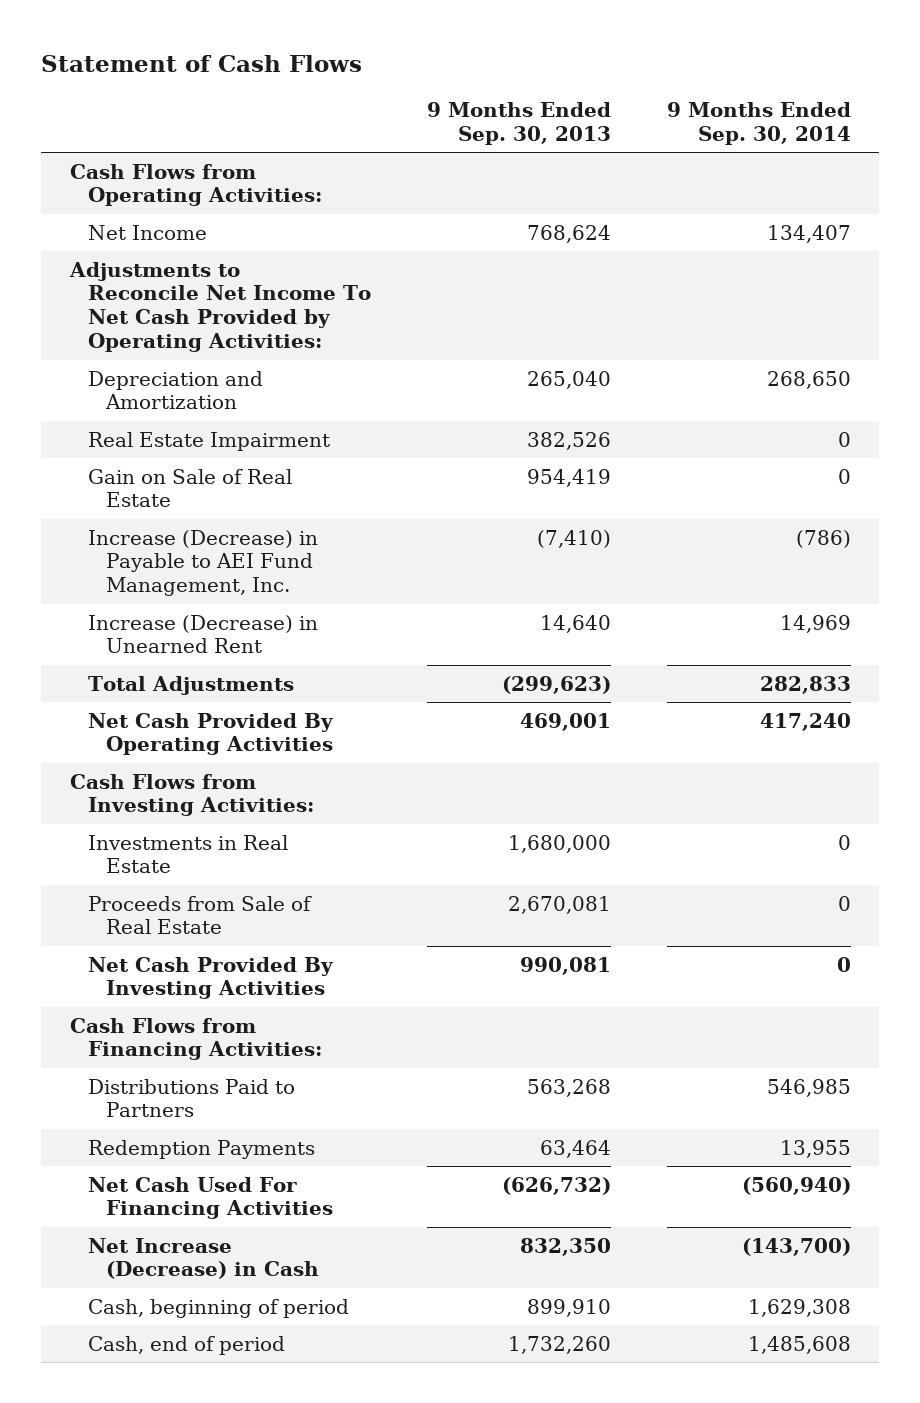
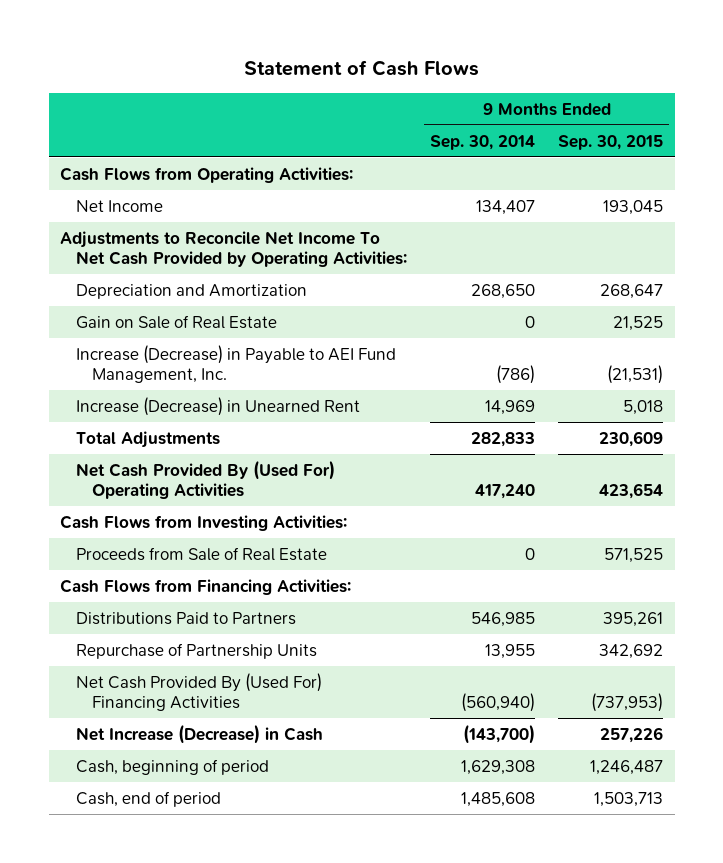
[426,102,611,146] 9 Months Ended Sep. 30, 2013 -> none
none -> [558,134,664,150] Sep. 30, 2015
[87,431,330,451] Real Estate Impairment -> none
[87,712,334,756] Net Cash Provided By Operating Activities -> [76,459,336,500] Net Cash Provided By (Used For) Operating Activities
[87,834,288,874] Investments in Real Estate -> none
[87,956,334,1000] Net Cash Provided By Investing Activities -> none
[87,1139,315,1159] Redemption Payments -> [76,642,318,659] Repurchase of Partnership Units
[87,1176,333,1220] Net Cash Used For Financing Activities -> [76,672,323,712] Net Cash Provided By (Used For) Financing Activities

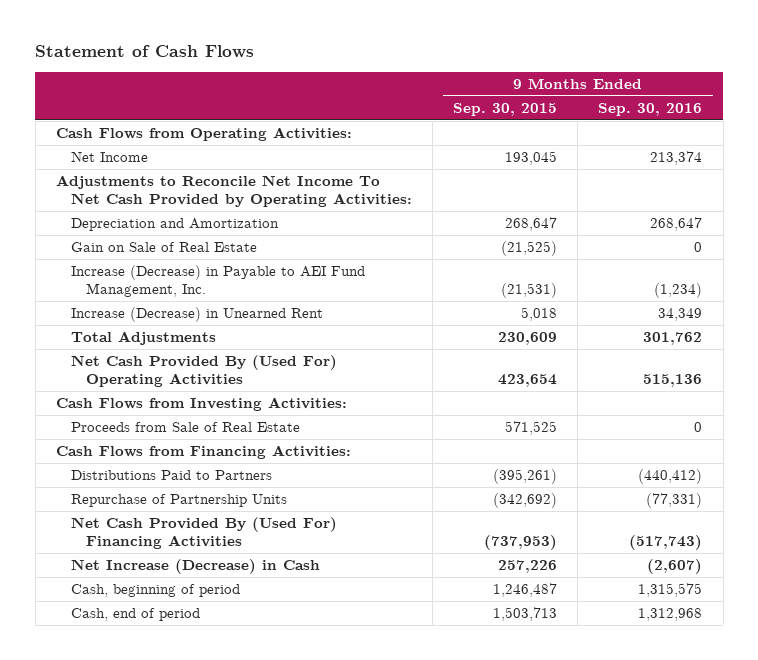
[430,134,536,150] Sep. 30, 2014 -> none
none -> [598,102,703,116] Sep. 30, 2016
[613,315,664,331] 21,525 -> [501,240,558,256] (21,525)
[603,611,664,627] 395,261 -> [493,468,558,484] (395,261)
[599,643,664,659] 342,692 -> [493,492,558,508] (342,692)

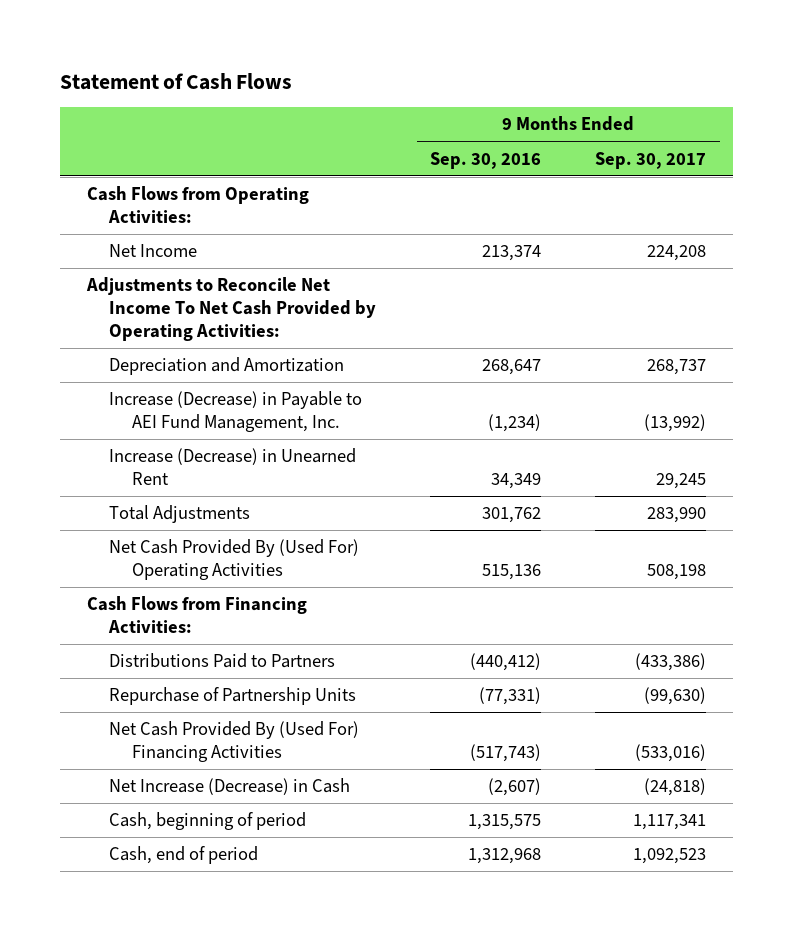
[453,102,558,116] Sep. 30, 2015 -> none
none -> [595,151,707,169] Sep. 30, 2017
[70,241,257,252] Gain on Sale of Real Estate -> none
[55,396,347,411] Cash Flows from Investing Activities: -> none
[70,421,300,432] Proceeds from Sale of Real Estate -> none

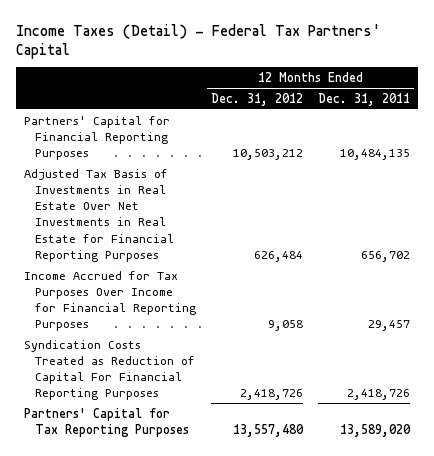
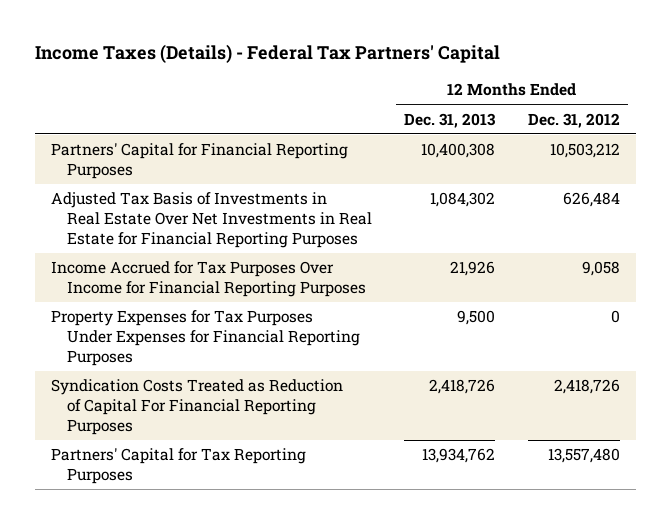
[16,23,381,59] Income Taxes (Detail) - Federal Tax Partners' Capital -> [35,44,501,64] Income Taxes (Details) - Federal Tax Partners' Capital
[318,92,411,106] Dec. 31, 2011 -> none
none -> [404,112,497,128] Dec. 31, 2013
none -> [51,310,360,366] Property Expenses for Tax Purposes Under Expenses for Financial Reporting Purposes

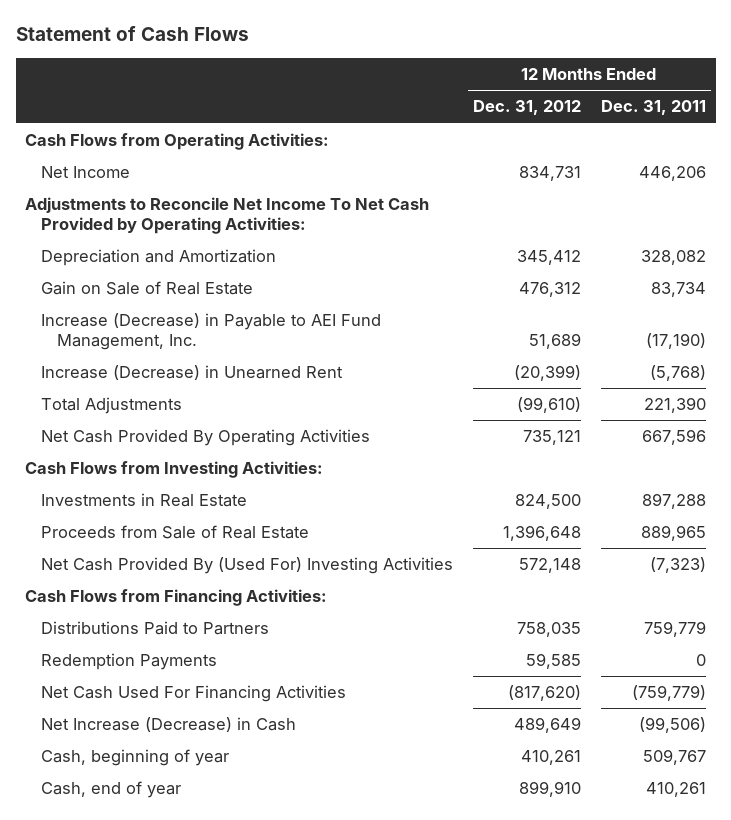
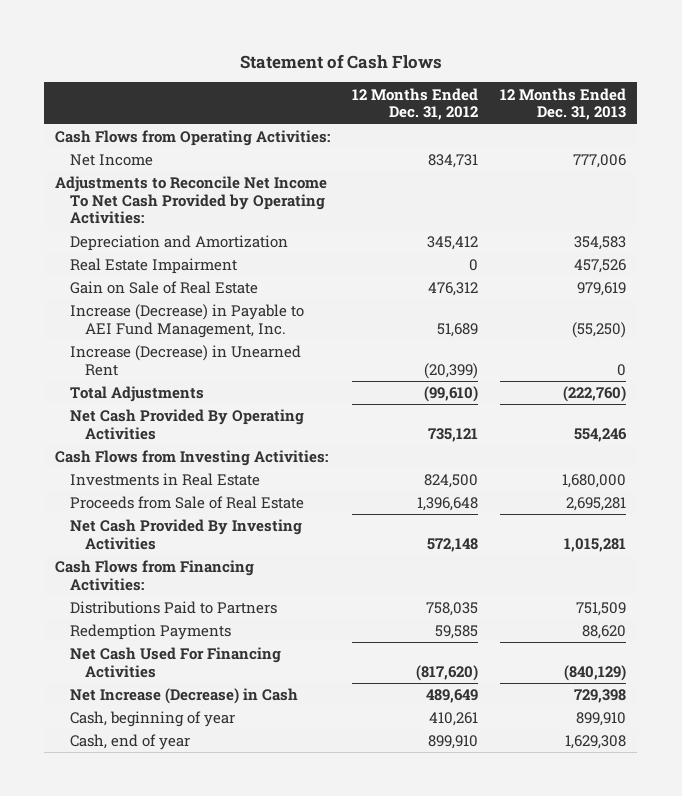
[600,100,706,116] Dec. 31, 2011 -> none
none -> [500,87,627,121] 12 Months Ended Dec. 31, 2013
none -> [69,258,237,275] Real Estate Impairment
[41,557,454,575] Net Cash Provided By (Used For) Investing Activities -> [69,519,302,550] Net Cash Provided By Investing Activities

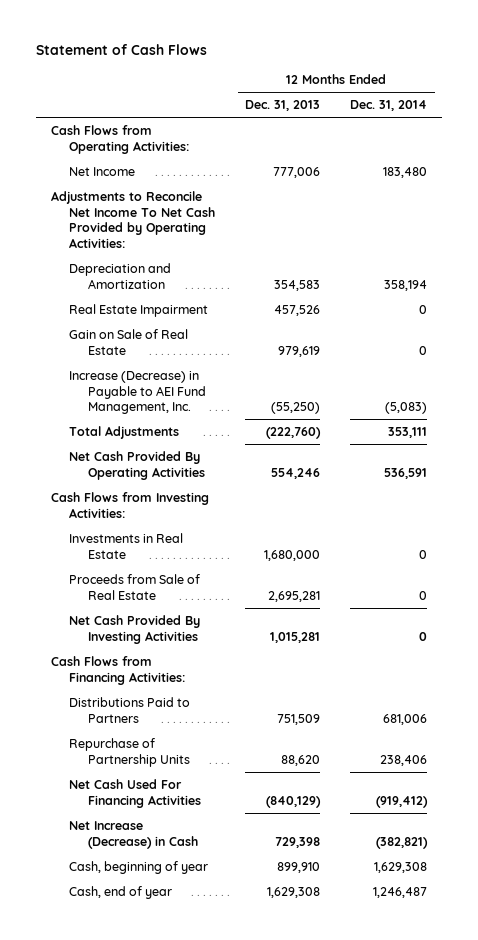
[352,87,479,121] 12 Months Ended Dec. 31, 2012 -> none
none -> [350,100,428,112] Dec. 31, 2014
[69,345,301,376] Increase (Decrease) in Unearned Rent -> none
[69,624,231,641] Redemption Payments -> [69,737,190,767] Repurchase of Partnership Units

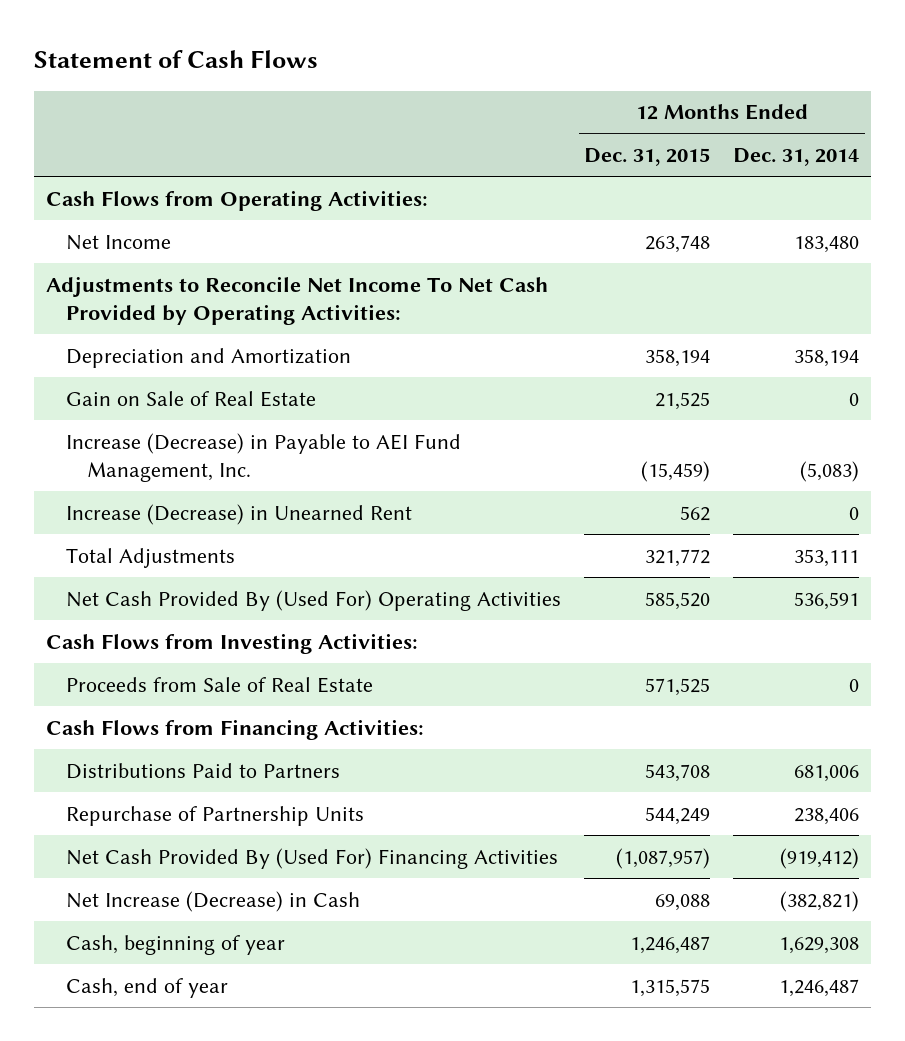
[245,100,321,112] Dec. 31, 2013 -> none
none -> [584,147,711,166] Dec. 31, 2015
[69,303,209,317] Real Estate Impairment -> none
none -> [66,503,413,525] Increase (Decrease) in Unearned Rent
[69,450,205,480] Net Cash Provided By Operating Activities -> [66,589,562,611] Net Cash Provided By (Used For) Operating Activities
[69,532,184,559] Investments in Real Estate -> none
[69,614,201,644] Net Cash Provided By Investing Activities -> none
[69,778,201,808] Net Cash Used For Financing Activities -> [66,847,559,869] Net Cash Provided By (Used For) Financing Activities

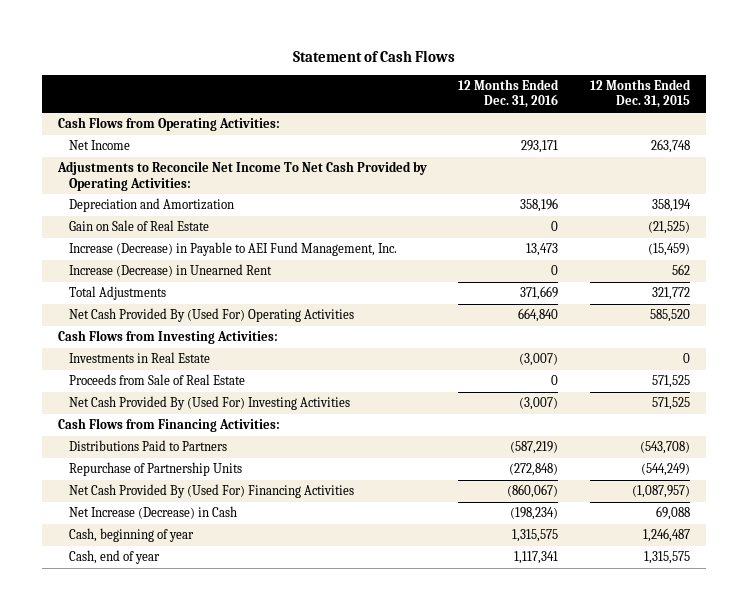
[733,147,860,166] Dec. 31, 2014 -> none
none -> [458,79,560,109] 12 Months Ended Dec. 31, 2016
[655,391,711,410] 21,525 -> [648,221,691,235] (21,525)
none -> [69,352,211,364] Investments in Real Estate
none -> [69,396,351,411] Net Cash Provided By (Used For) Investing Activities
[645,763,711,782] 543,708 -> [640,441,691,455] (543,708)
[645,806,711,825] 544,249 -> [641,463,691,477] (544,249)

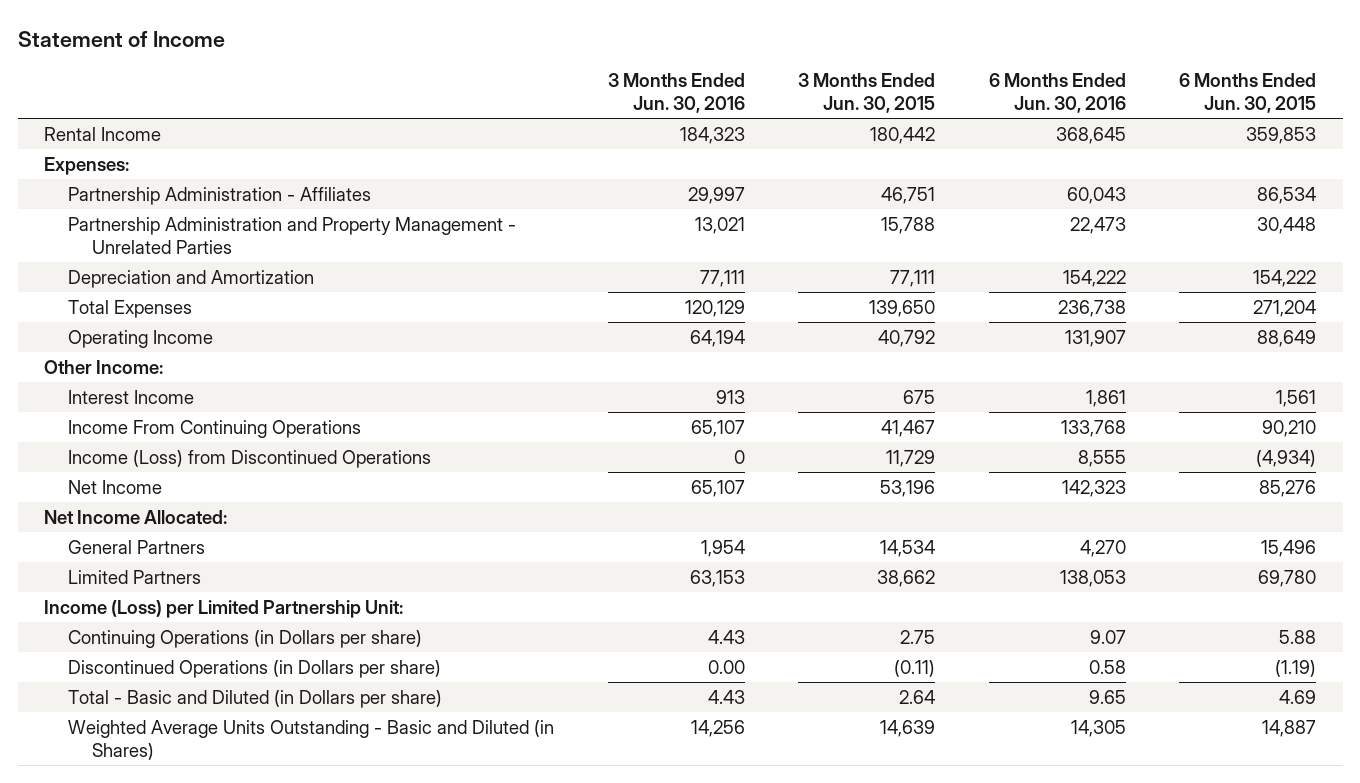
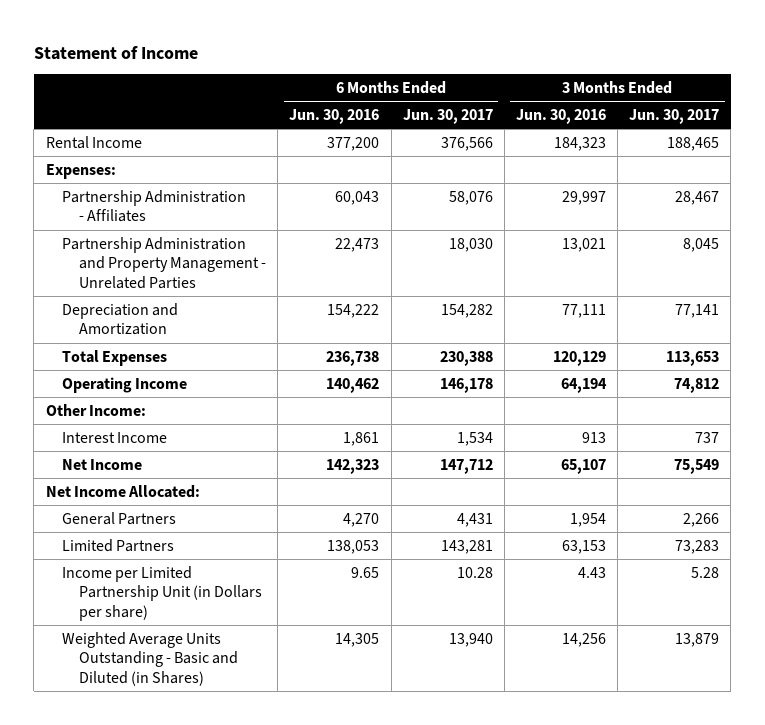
[798,72,936,114] 3 Months Ended Jun. 30, 2015 -> none
[1179,72,1317,114] 6 Months Ended Jun. 30, 2015 -> none
none -> [402,108,493,124] Jun. 30, 2017
none -> [629,108,720,124] Jun. 30, 2017
[1055,126,1126,144] 368,645 -> [327,136,380,151] 377,200
[1064,329,1126,347] 131,907 -> [326,377,380,393] 140,462
[68,419,362,438] Income From Continuing Operations -> none
[68,449,432,468] Income (Loss) from Discontinued Operations -> none
[44,599,404,618] Income (Loss) per Limited Partnership Unit: -> none
[68,659,442,678] Discontinued Operations (in Dollars per share) -> none
[68,689,443,708] Total - Basic and Diluted (in Dollars per share) -> none
[68,629,423,648] Continuing Operations (in Dollars per share) -> [62,565,263,621] Income per Limited Partnership Unit (in Dollars per share)
[1089,629,1126,644] 9.07 -> [351,566,380,578] 9.65

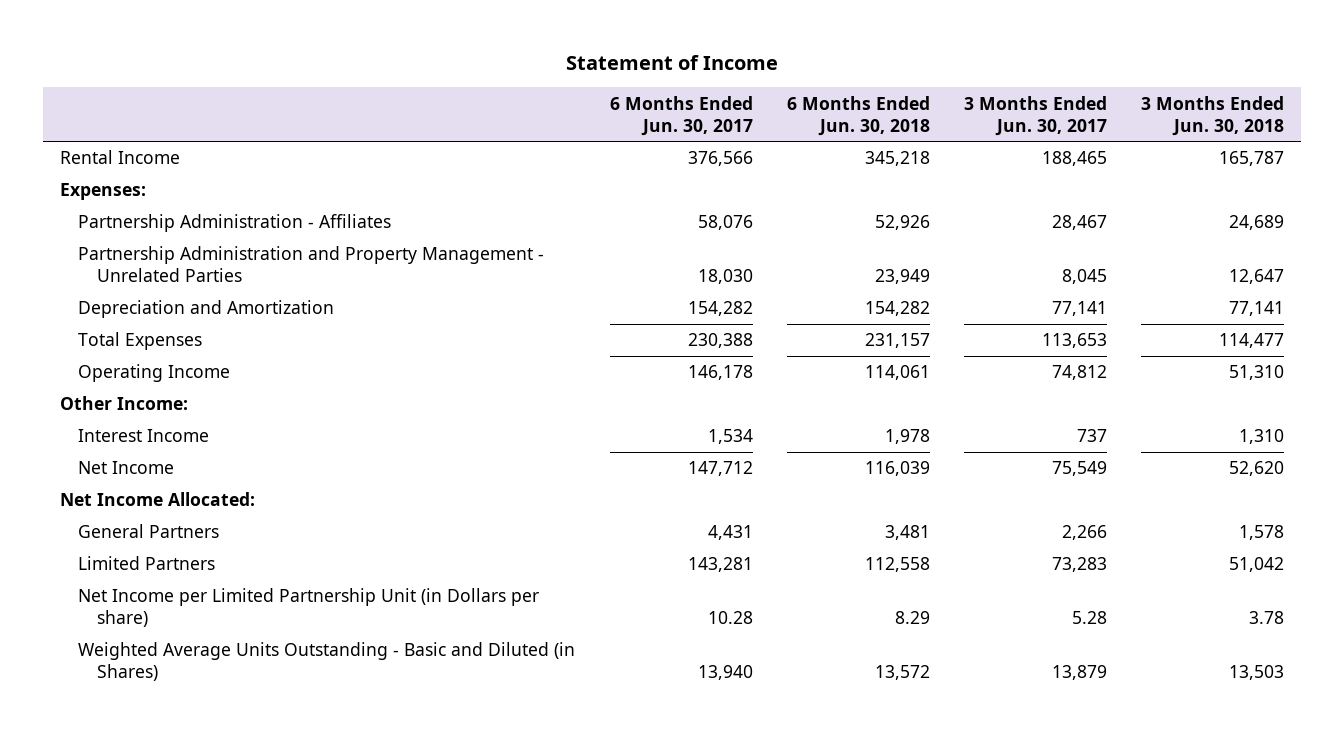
[289,108,380,124] Jun. 30, 2016 -> none
[515,108,606,124] Jun. 30, 2016 -> none
none -> [786,95,930,136] 6 Months Ended Jun. 30, 2018
none -> [1141,95,1285,136] 3 Months Ended Jun. 30, 2018
[62,565,263,621] Income per Limited Partnership Unit (in Dollars per share) -> [78,588,540,628] Net Income per Limited Partnership Unit (in Dollars per share)

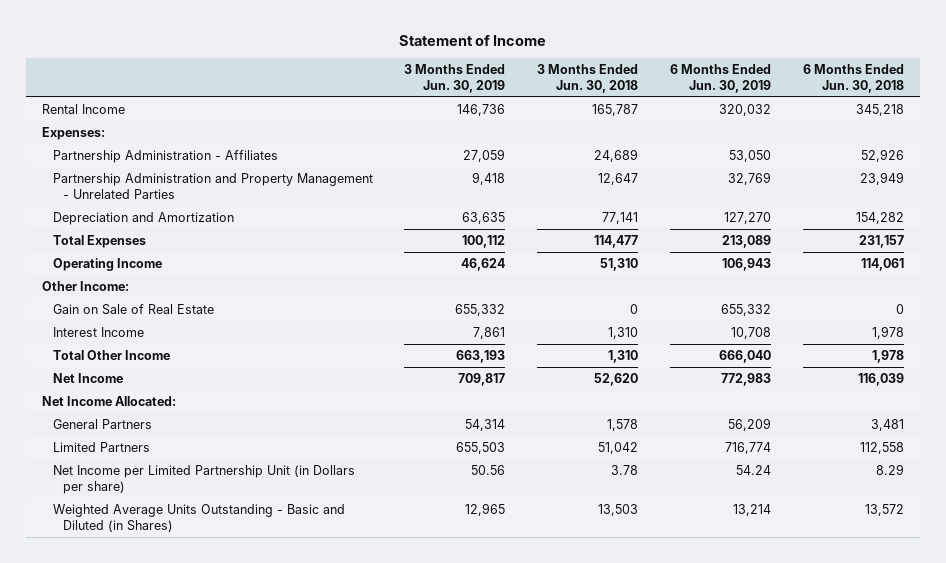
[609,95,753,136] 6 Months Ended Jun. 30, 2017 -> none
[964,95,1108,136] 3 Months Ended Jun. 30, 2017 -> none
none -> [404,63,506,93] 3 Months Ended Jun. 30, 2019
none -> [670,63,772,93] 6 Months Ended Jun. 30, 2019
none -> [52,303,214,315] Gain on Sale of Real Estate
none -> [52,349,170,360] Total Other Income

